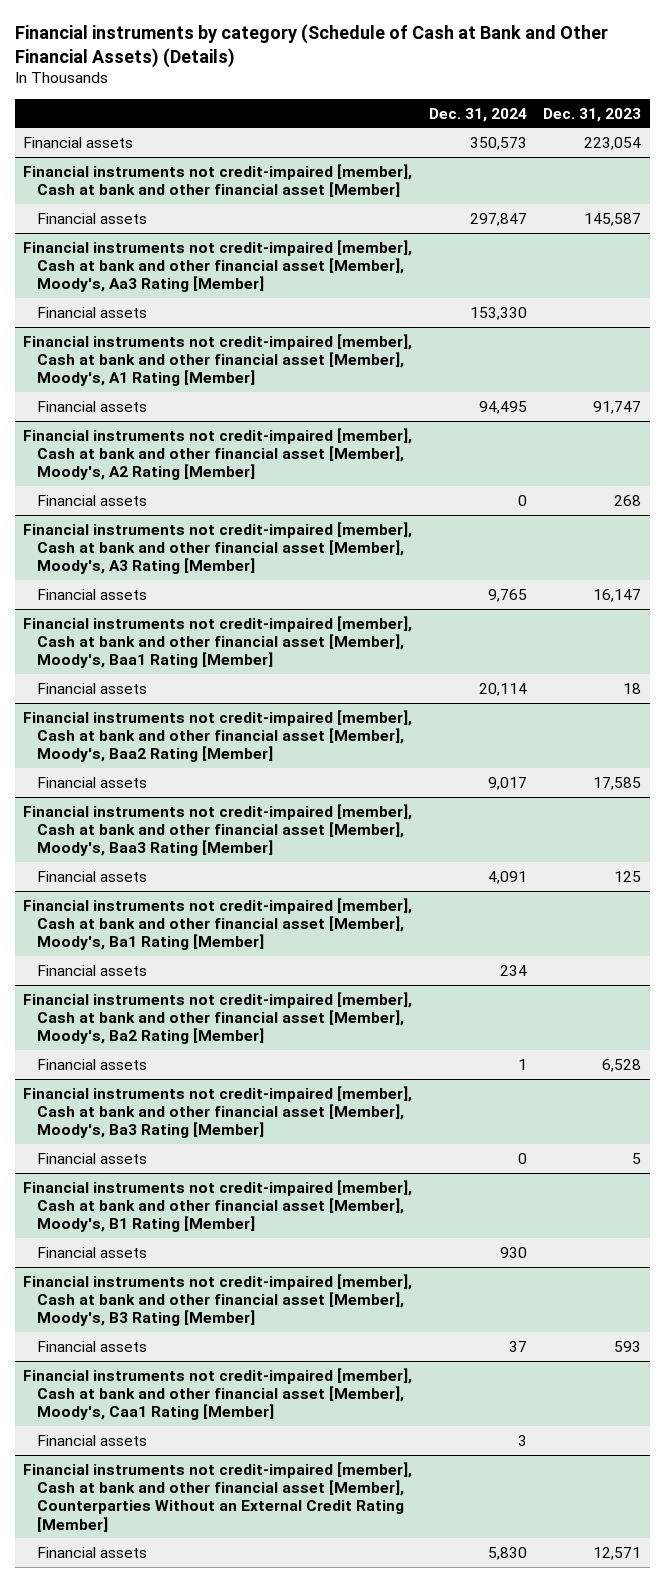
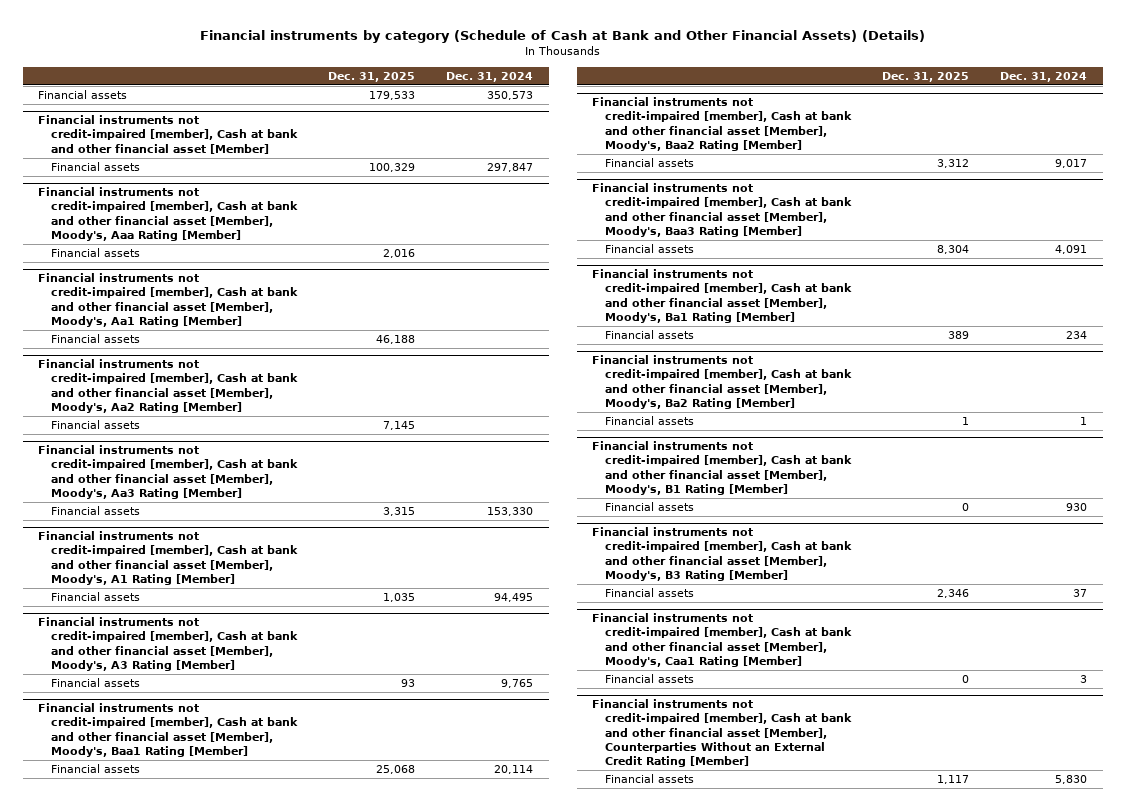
[543,107,642,122] Dec. 31, 2023 -> none
none -> [328,71,416,82] Dec. 31, 2025
none -> [38,187,299,241] Financial instruments not credit-impaired [member], Cash at bank and other financial asset [Member], Moody's, Aaa Rating [Member]
none -> [51,248,141,258] Financial assets
none -> [38,273,299,327] Financial instruments not credit-impaired [member], Cash at bank and other financial asset [Member], Moody's, Aa1 Rating [Member]
none -> [51,334,141,344] Financial assets
none -> [38,359,299,413] Financial instruments not credit-impaired [member], Cash at bank and other financial asset [Member], Moody's, Aa2 Rating [Member]
none -> [51,420,141,430] Financial assets
[22,427,412,481] Financial instruments not credit-impaired [member], Cash at bank and other financial asset [Member], Moody's, A2 Rating [Member] -> none
[36,494,147,506] Financial assets -> none
[22,1085,412,1139] Financial instruments not credit-impaired [member], Cash at bank and other financial asset [Member], Moody's, Ba3 Rating [Member] -> none
[36,1152,147,1164] Financial assets -> none

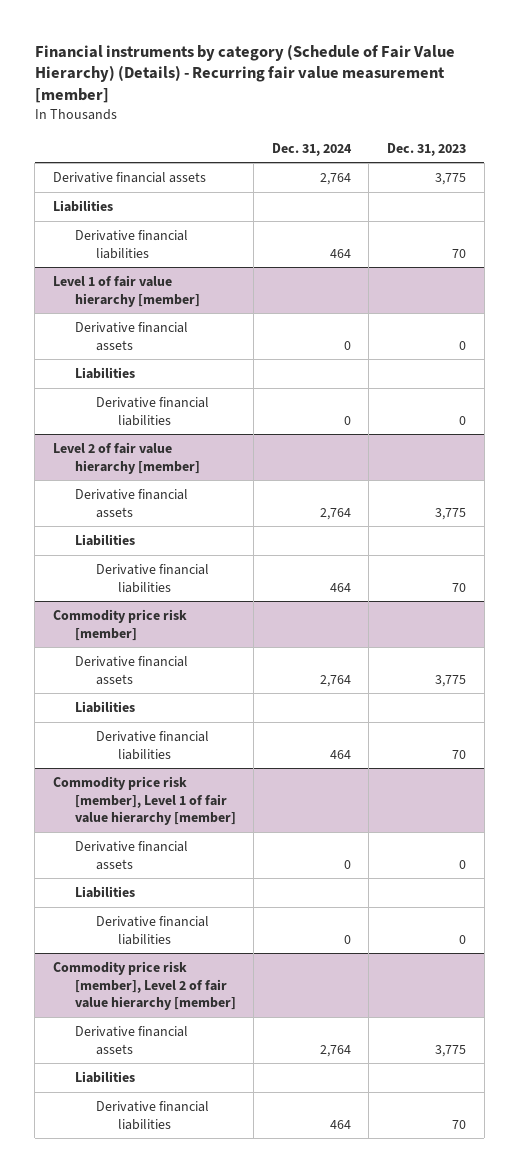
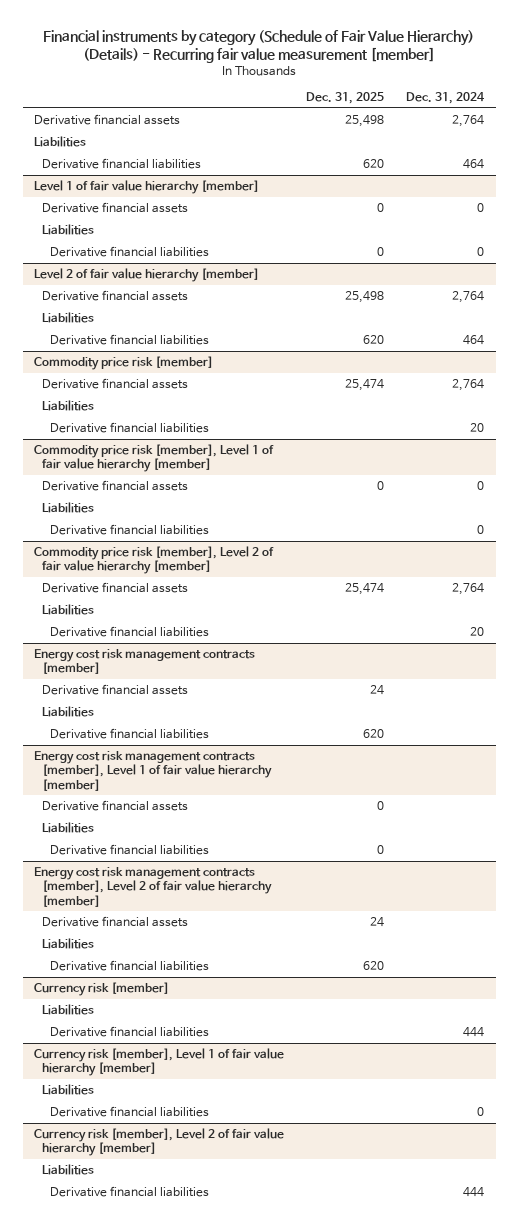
[387,142,467,156] Dec. 31, 2023 -> none
none -> [306,92,385,105] Dec. 31, 2025
[329,749,351,759] 464 -> [470,422,485,432] 20
[329,1119,351,1129] 464 -> [470,626,485,636] 20
none -> [33,648,255,675] Energy cost risk management contracts [member]
none -> [42,683,189,695] Derivative financial assets
none -> [42,705,95,717] Liabilities
none -> [50,727,210,739] Derivative financial liabilities
none -> [33,750,273,791] Energy cost risk management contracts [member], Level 1 of fair value hierarchy [member]
none -> [42,799,189,811] Derivative financial assets
none -> [42,821,95,833] Liabilities
none -> [50,843,210,855] Derivative financial liabilities
none -> [33,866,273,907] Energy cost risk management contracts [member], Level 2 of fair value hierarchy [member]
none -> [42,915,189,927] Derivative financial assets
none -> [42,937,95,949] Liabilities
none -> [50,959,210,971] Derivative financial liabilities
none -> [33,981,169,996] Currency risk [member]
none -> [42,1003,95,1015] Liabilities
none -> [50,1025,210,1037] Derivative financial liabilities
none -> [33,1047,284,1077] Currency risk [member], Level 1 of fair value hierarchy [member]
none -> [42,1083,95,1095] Liabilities
none -> [50,1105,210,1117] Derivative financial liabilities
none -> [33,1127,284,1157] Currency risk [member], Level 2 of fair value hierarchy [member]
none -> [42,1163,95,1175] Liabilities
none -> [50,1185,210,1197] Derivative financial liabilities

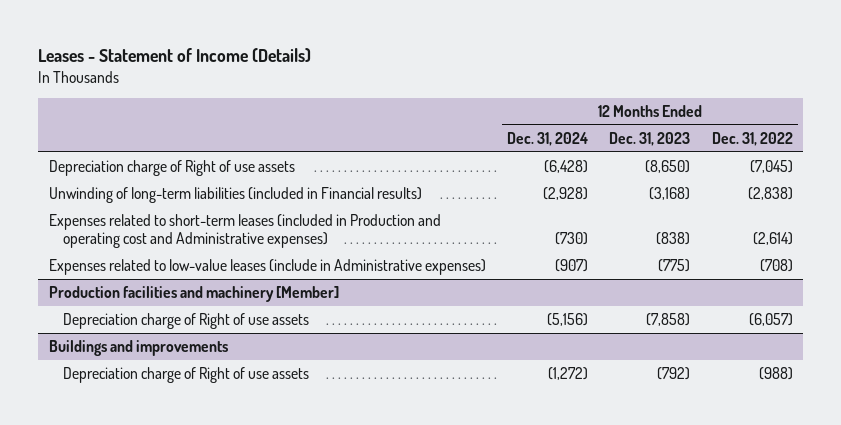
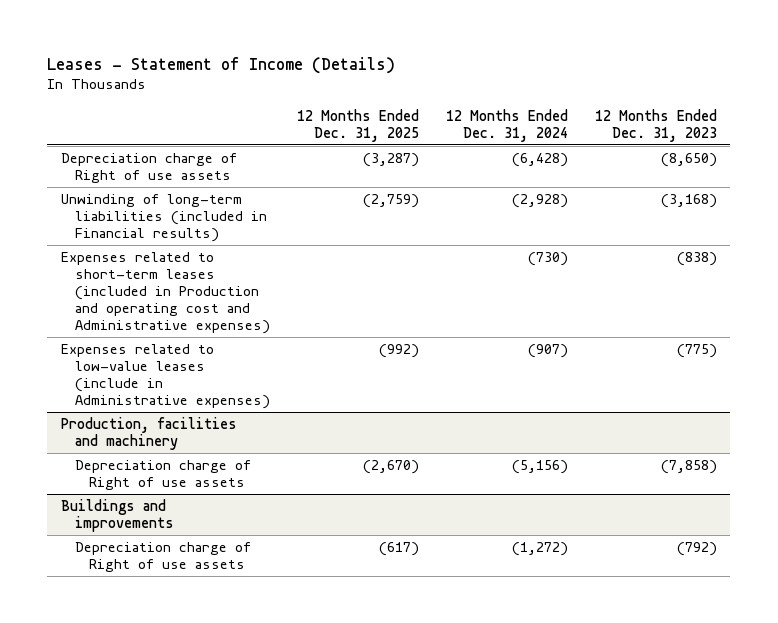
[711,131,793,146] Dec. 31, 2022 -> none
none -> [296,108,419,142] 12 Months Ended Dec. 31, 2025
[48,285,339,302] Production facilities and machinery [Member] -> [60,416,237,450] Production, facilities and machinery

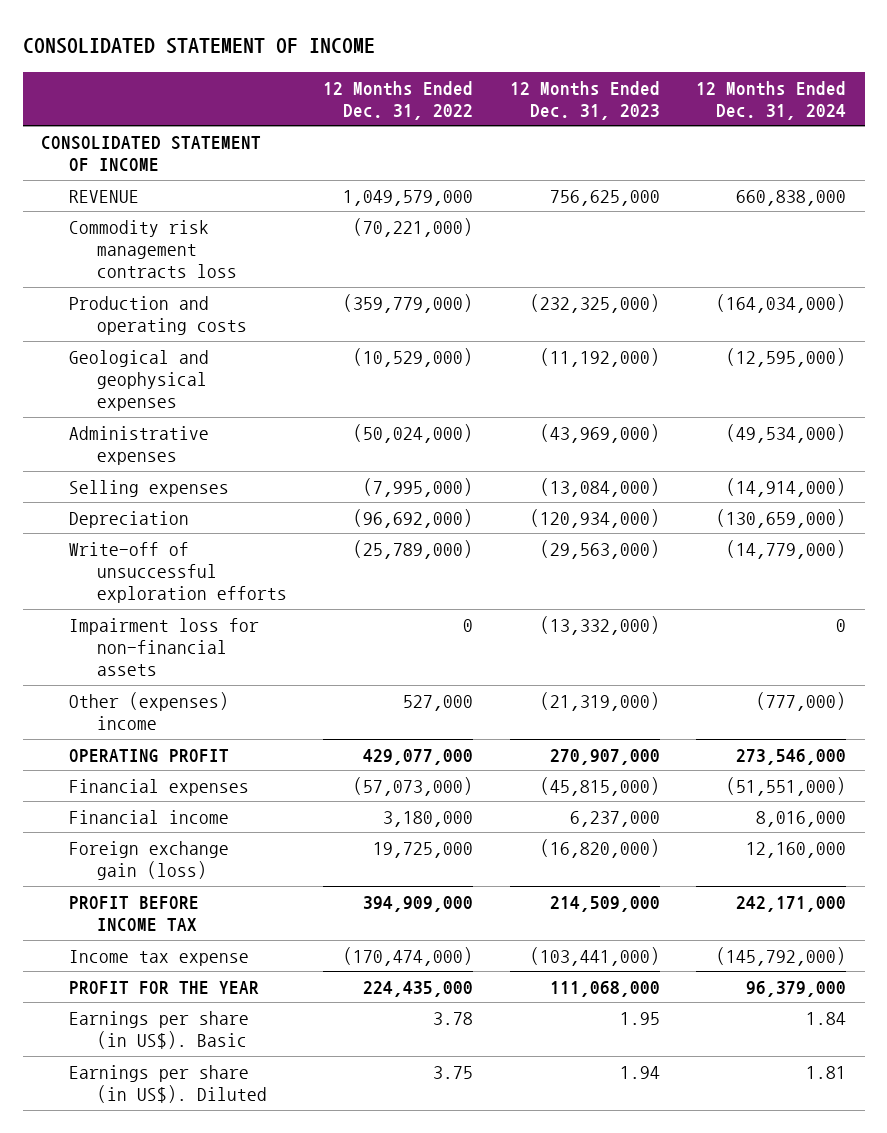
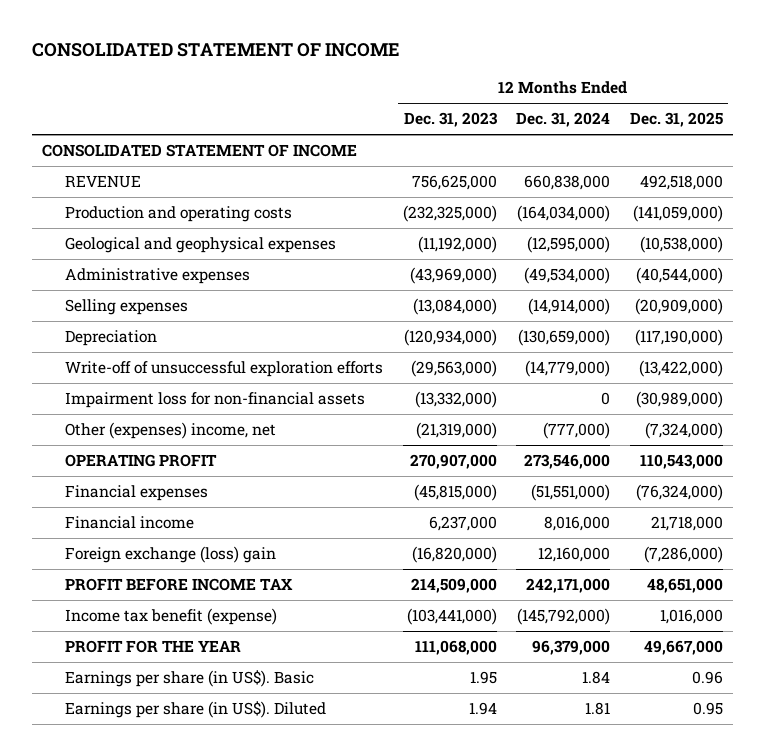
[323,80,474,120] 12 Months Ended Dec. 31, 2022 -> none
none -> [630,112,724,128] Dec. 31, 2025
[68,219,237,279] Commodity risk management contracts loss -> none
[68,691,229,731] Other (expenses) income -> [64,422,276,440] Other (expenses) income, net
[68,840,229,881] Foreign exchange gain (loss) -> [64,546,276,564] Foreign exchange (loss) gain
[68,949,249,966] Income tax expense -> [64,608,277,626] Income tax benefit (expense)

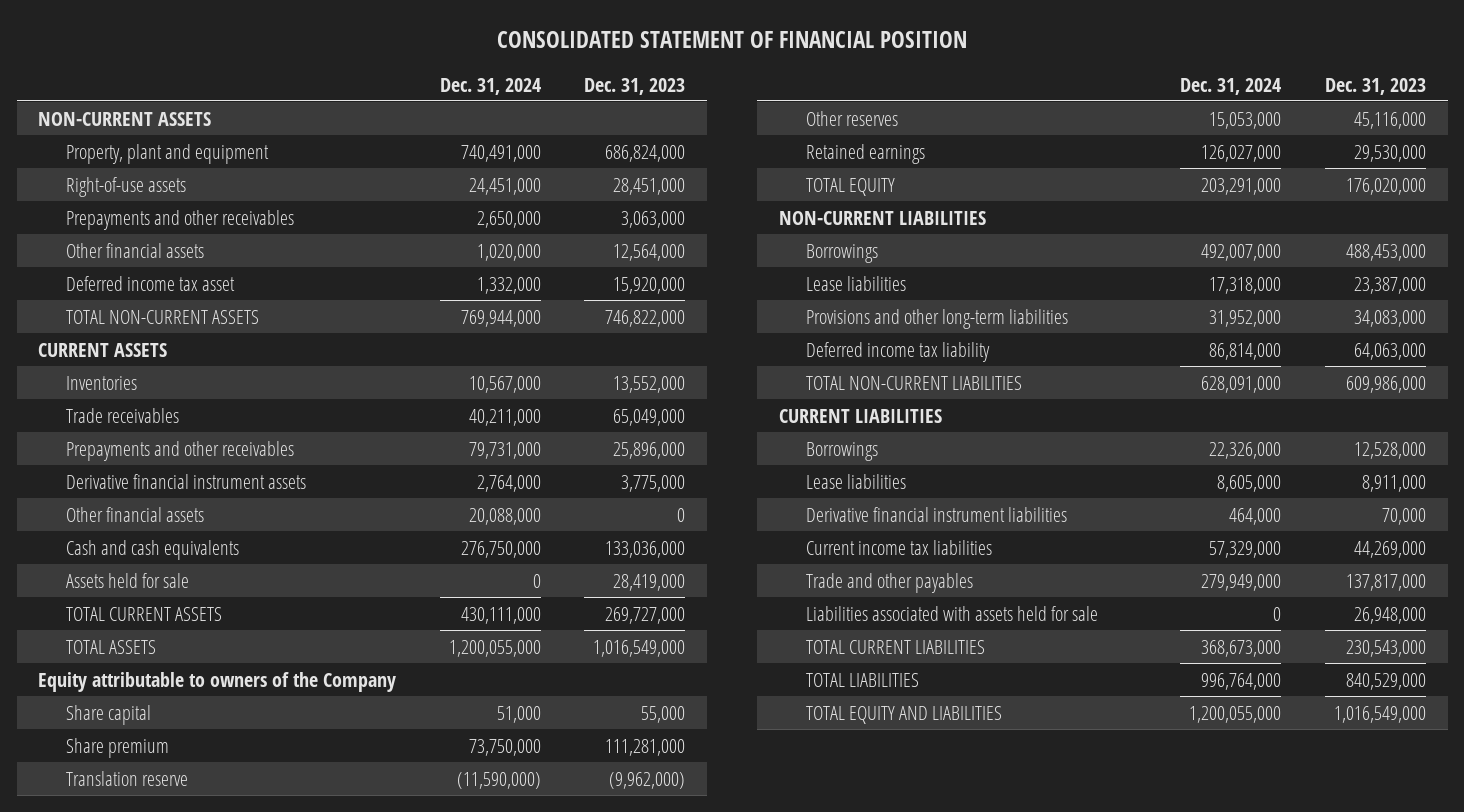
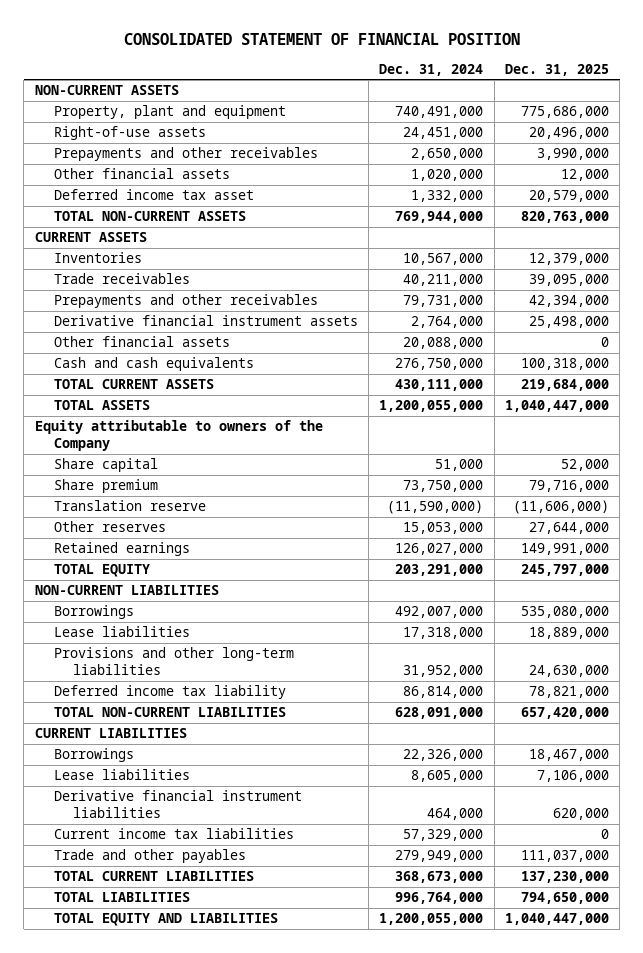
[584,77,686,95] Dec. 31, 2023 -> none
none -> [504,63,609,76] Dec. 31, 2025
[65,572,189,588] Assets held for sale -> none
[806,605,1099,621] Liabilities associated with assets held for sale -> none

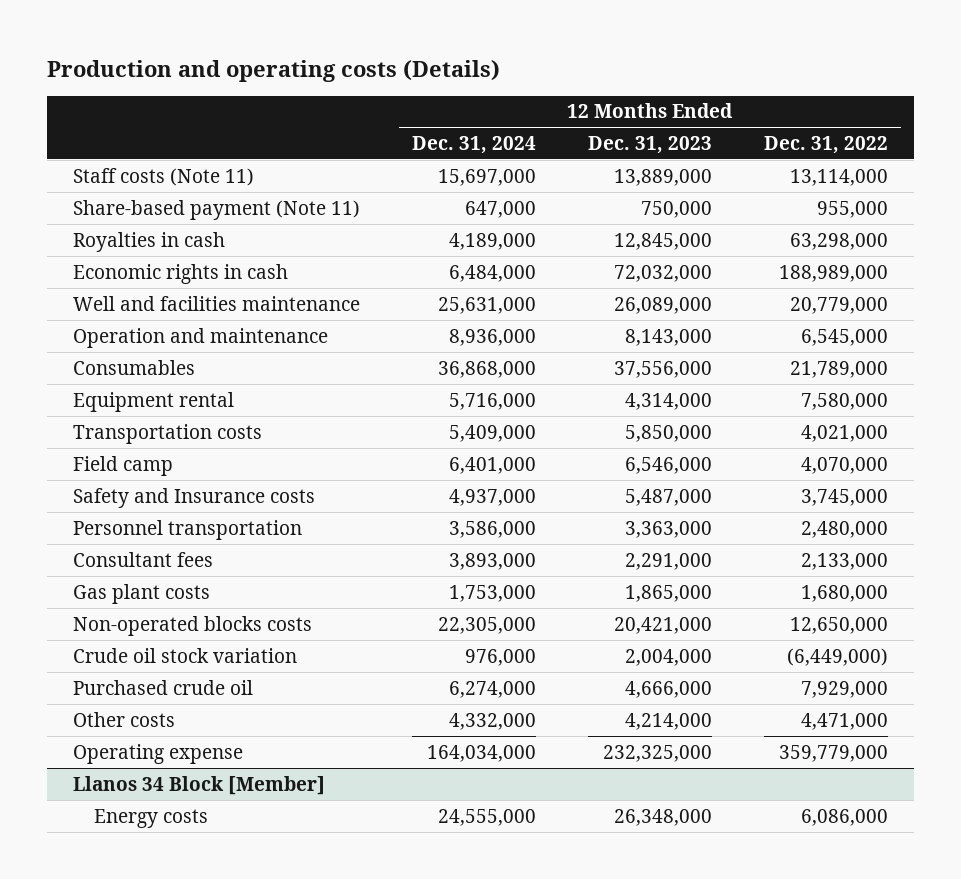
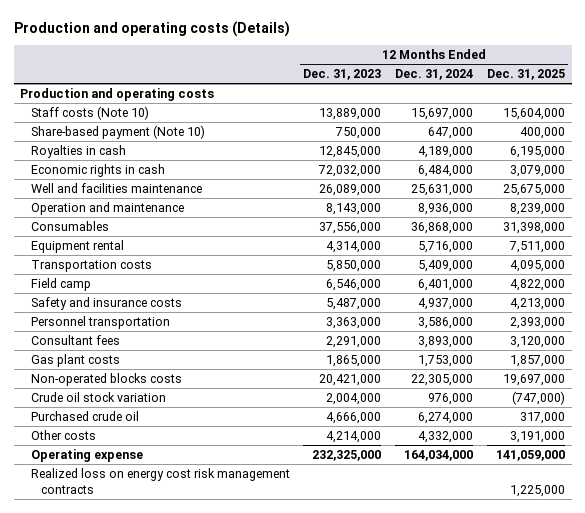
[764,135,889,154] Dec. 31, 2022 -> none
none -> [486,68,565,80] Dec. 31, 2025
none -> [20,87,215,101] Production and operating costs
[72,167,254,186] Staff costs (Note 11) -> [30,105,149,120] Staff costs (Note 10)
[72,199,360,220] Share-based payment (Note 11) -> [30,124,205,139] Share-based payment (Note 10)
[72,487,315,508] Safety and Insurance costs -> [30,296,182,310] Safety and insurance costs
[72,775,325,795] Llanos 34 Block [Member] -> none
[94,808,209,828] Energy costs -> none
none -> [30,467,290,494] Realized loss on energy cost risk management contracts

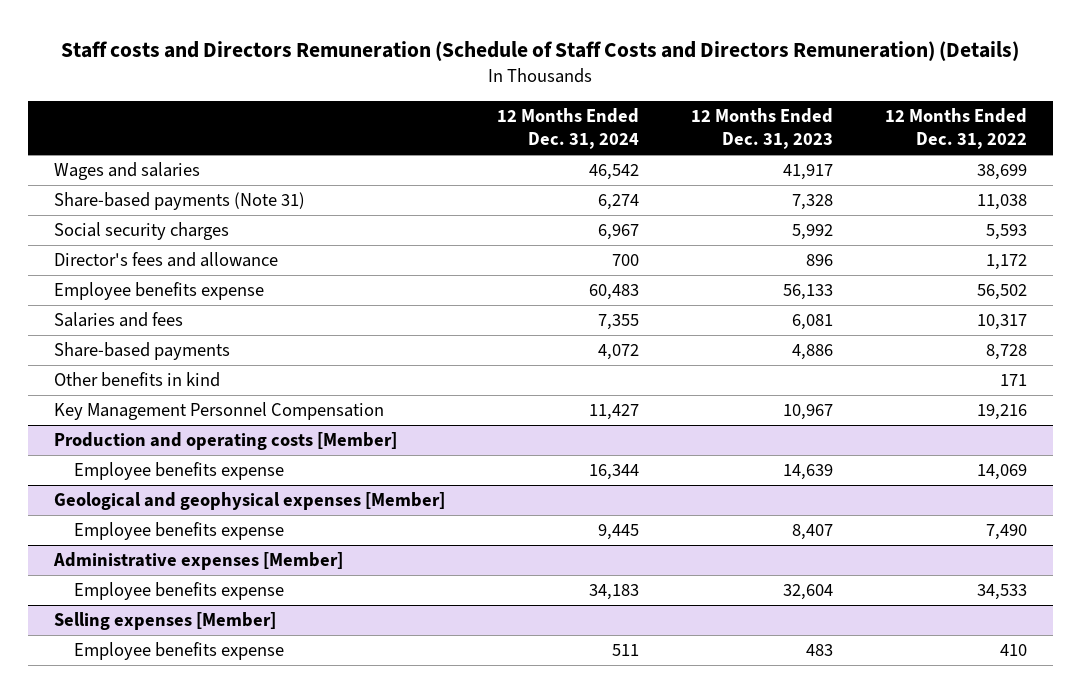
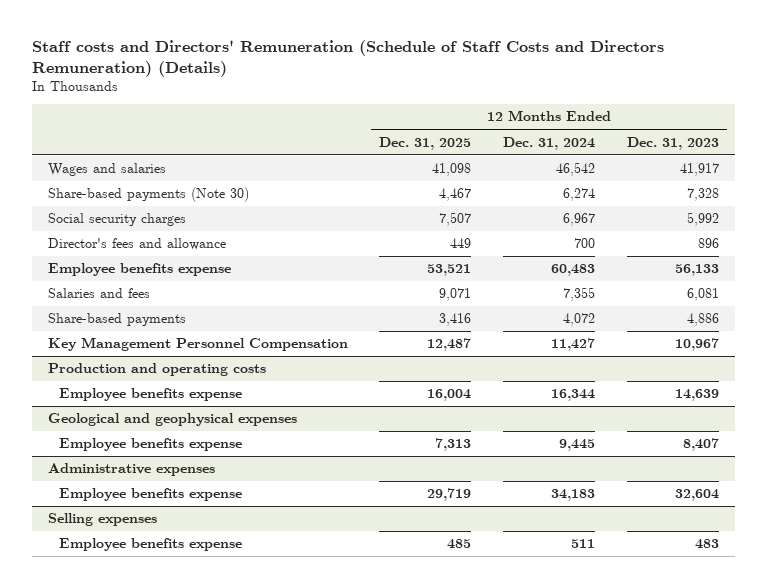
[61,41,1020,62] Staff costs and Directors Remuneration (Schedule of Staff Costs and Directors Remuneration) (Details) -> [31,40,664,77] Staff costs and Directors' Remuneration (Schedule of Staff Costs and Directors Remuneration) (Details)
[884,108,1027,150] 12 Months Ended Dec. 31, 2022 -> none
none -> [379,136,472,150] Dec. 31, 2025
[54,192,306,211] Share-based payments (Note 31) -> [47,187,249,203] Share-based payments (Note 30)
[54,372,221,388] Other benefits in kind -> none
[54,432,398,451] Production and operating costs [Member] -> [47,363,266,377] Production and operating costs
[54,492,446,511] Geological and geophysical expenses [Member] -> [47,413,297,427] Geological and geophysical expenses
[53,552,344,571] Administrative expenses [Member] -> [47,463,215,477] Administrative expenses
[54,612,277,631] Selling expenses [Member] -> [47,513,157,527] Selling expenses

